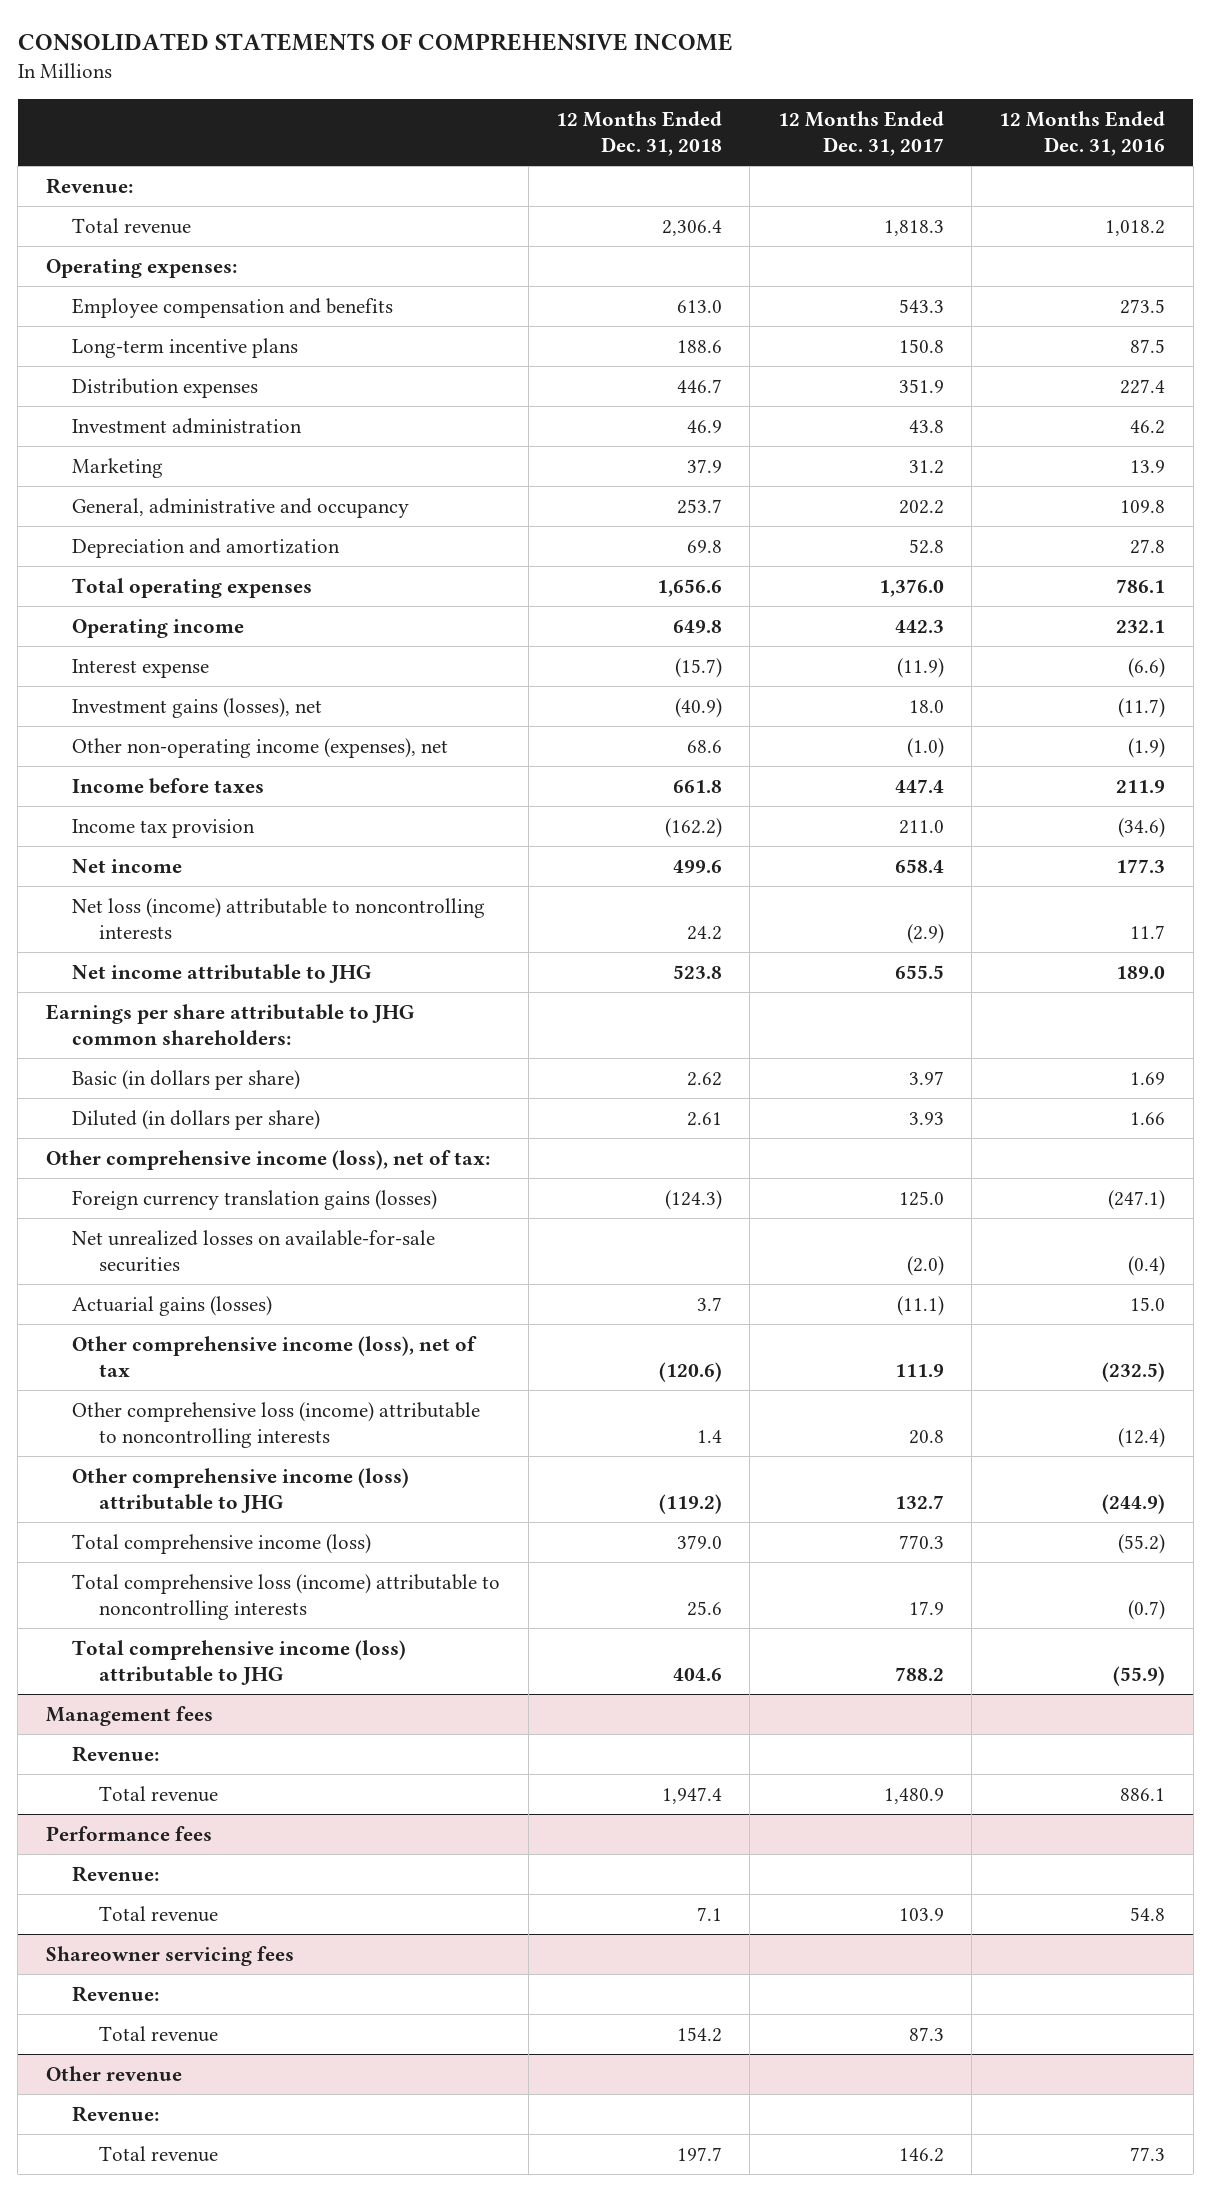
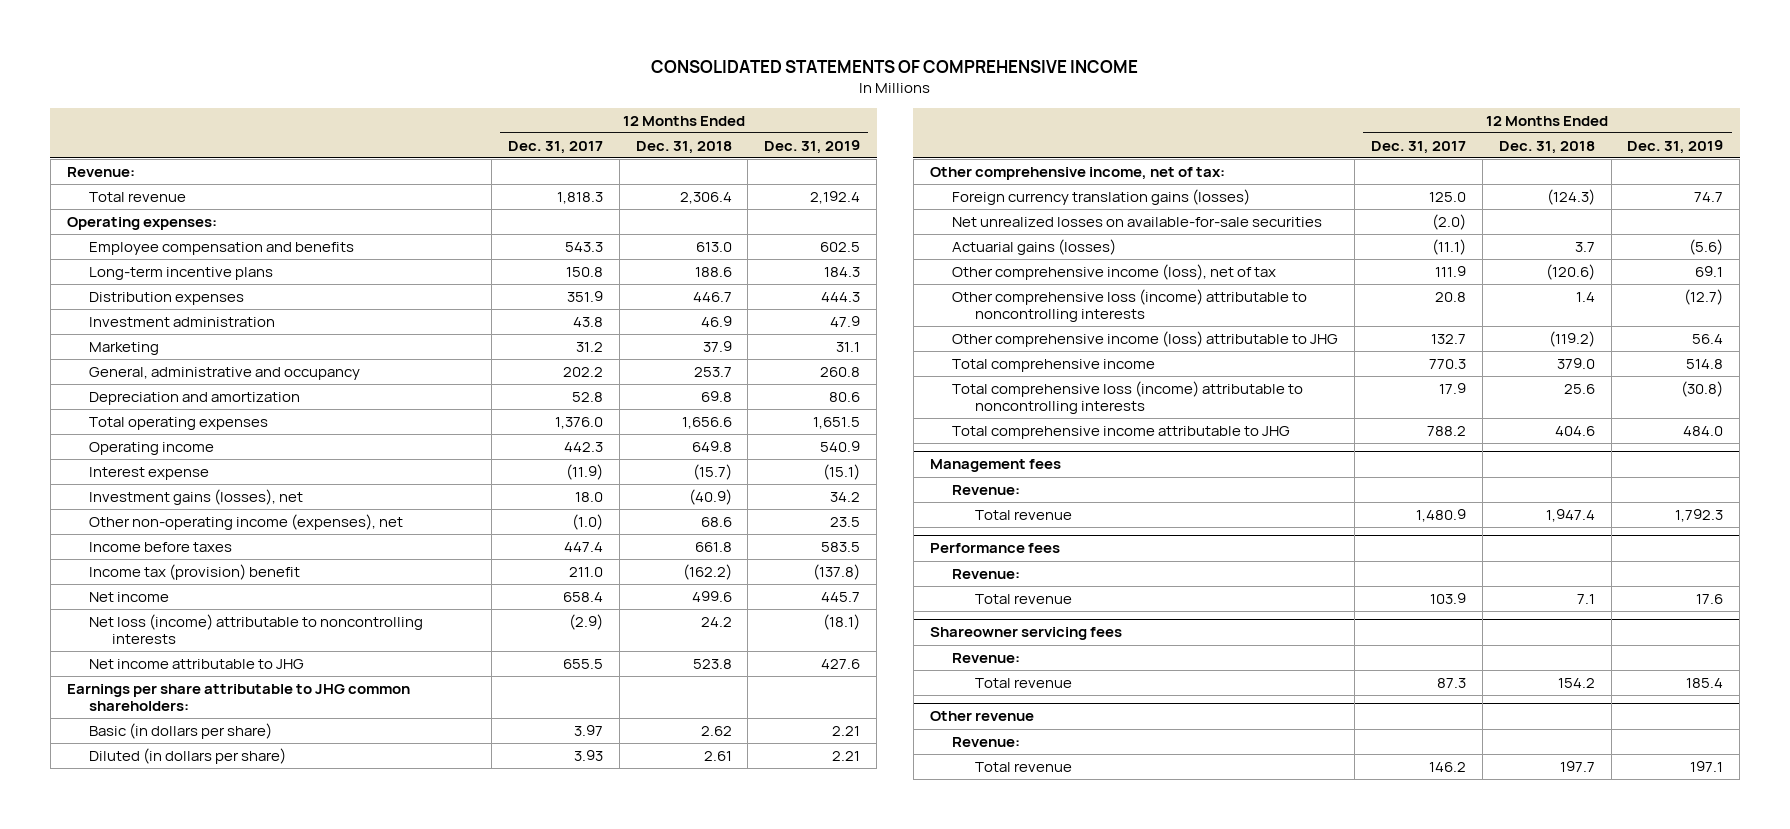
[999,110,1166,157] 12 Months Ended Dec. 31, 2016 -> none
none -> [764,139,861,154] Dec. 31, 2019
[72,818,256,838] Income tax provision -> [89,563,301,580] Income tax (provision) benefit
[45,1149,490,1170] Other comprehensive income (loss), net of tax: -> [929,166,1225,180] Other comprehensive income, net of tax:
[72,1533,372,1554] Total comprehensive income (loss) -> [952,358,1156,372] Total comprehensive income
[72,1639,407,1686] Total comprehensive income (loss) attributable to JHG -> [952,425,1291,439] Total comprehensive income attributable to JHG

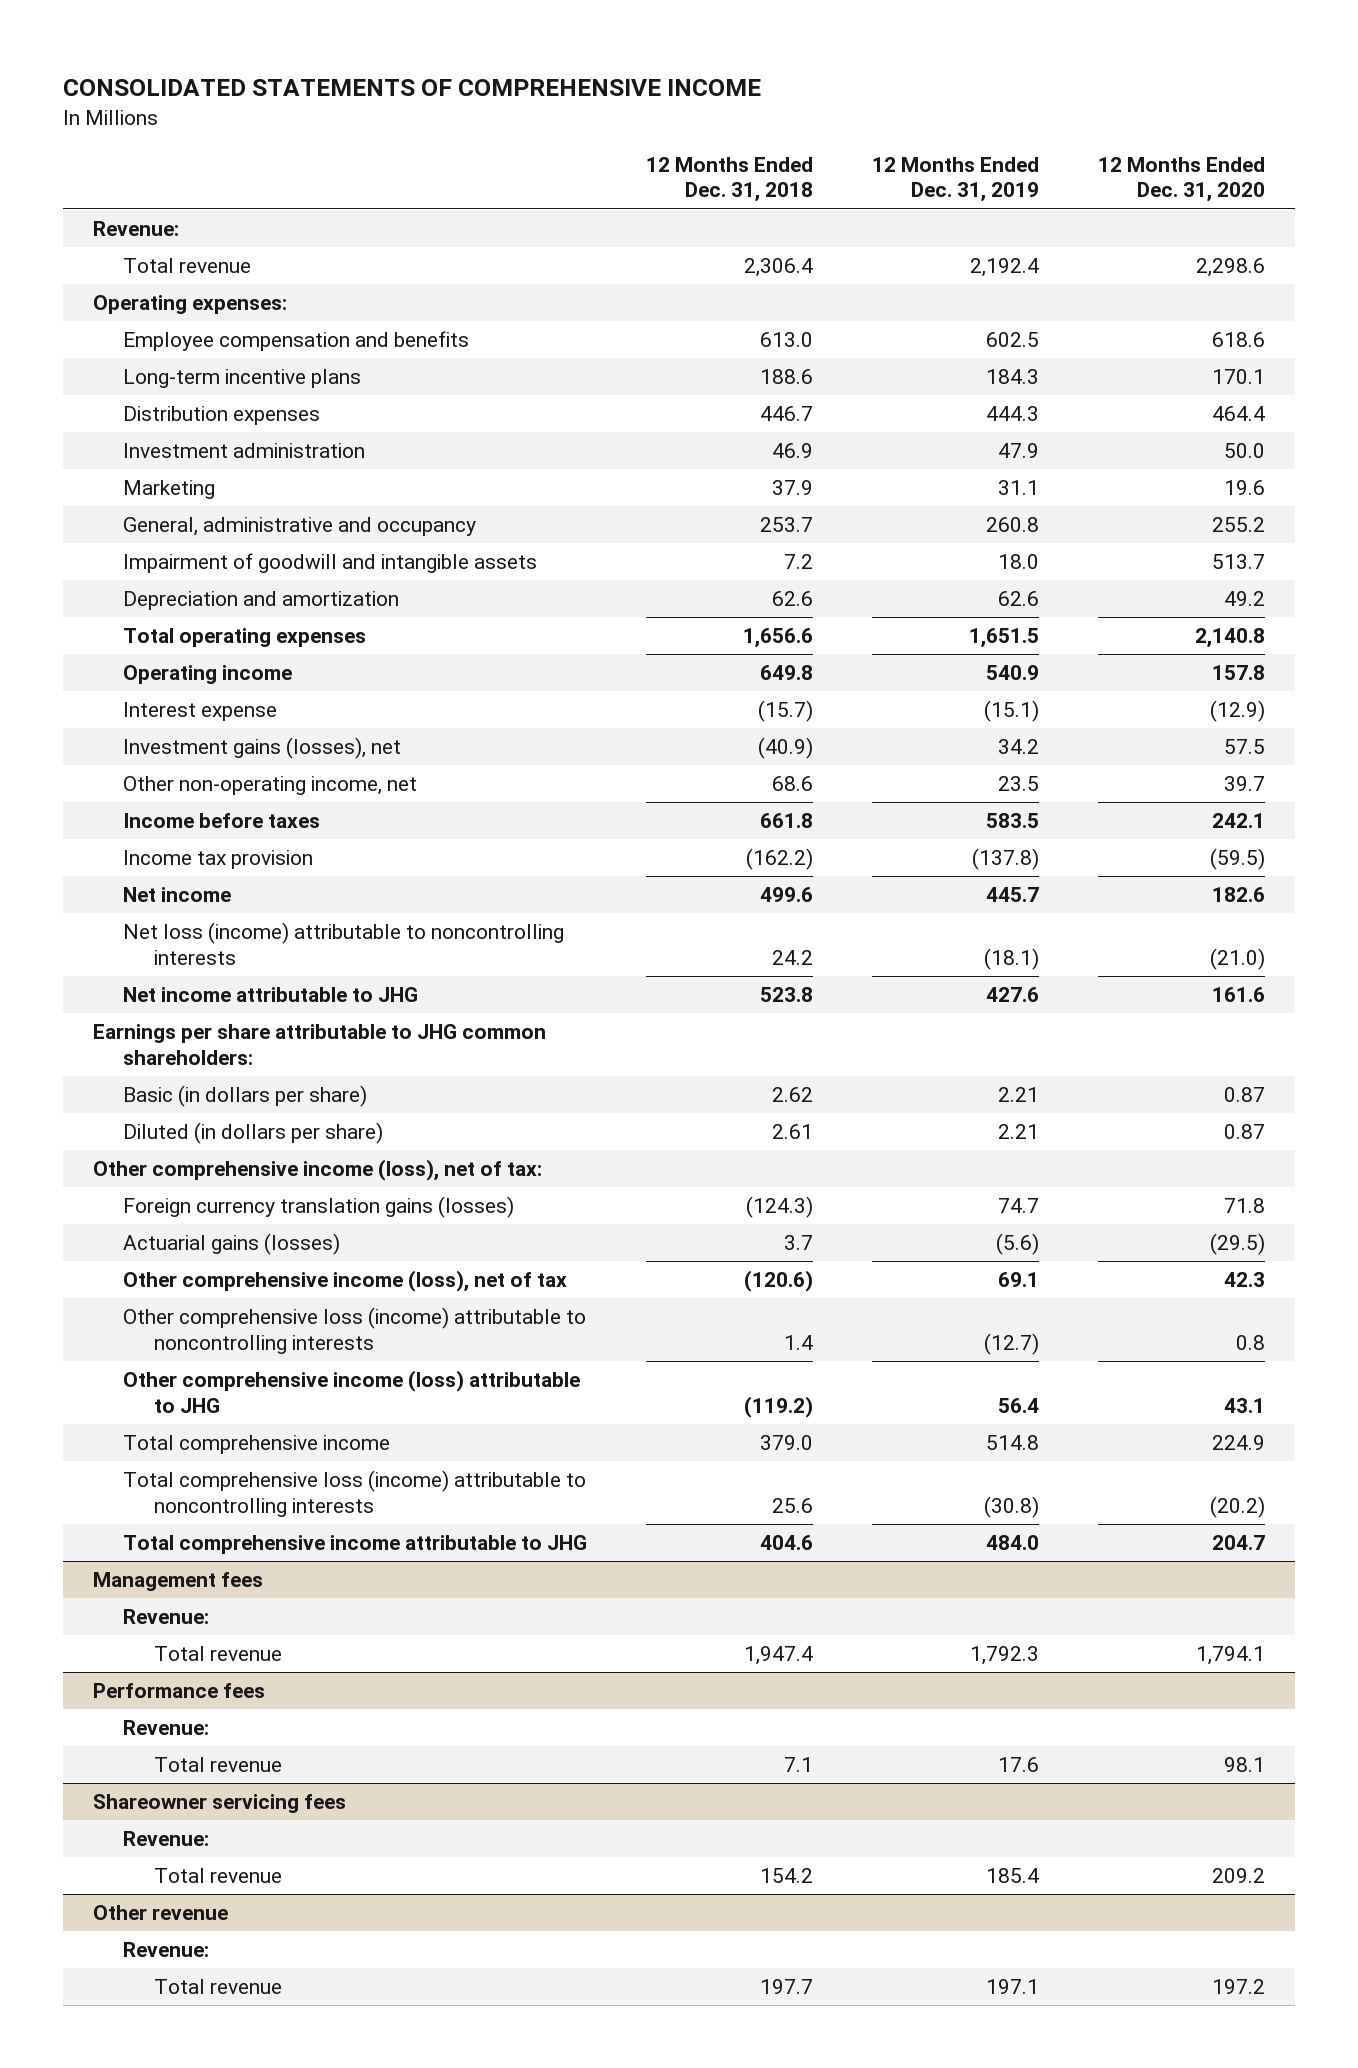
[508,140,604,154] Dec. 31, 2017 -> none
none -> [1098,156,1266,203] 12 Months Ended Dec. 31, 2020
none -> [123,553,538,574] Impairment of goodwill and intangible assets
[700,390,732,402] 69.8 -> [772,591,814,607] 62.6
[829,391,861,402] 80.6 -> [998,591,1040,607] 62.6
[89,513,404,530] Other non-operating income (expenses), net -> [123,776,418,796] Other non-operating income, net
[89,563,301,580] Income tax (provision) benefit -> [123,850,314,870] Income tax provision
[929,166,1225,180] Other comprehensive income, net of tax: -> [92,1159,542,1182] Other comprehensive income (loss), net of tax:
[952,216,1323,227] Net unrealized losses on available-for-sale securities -> none

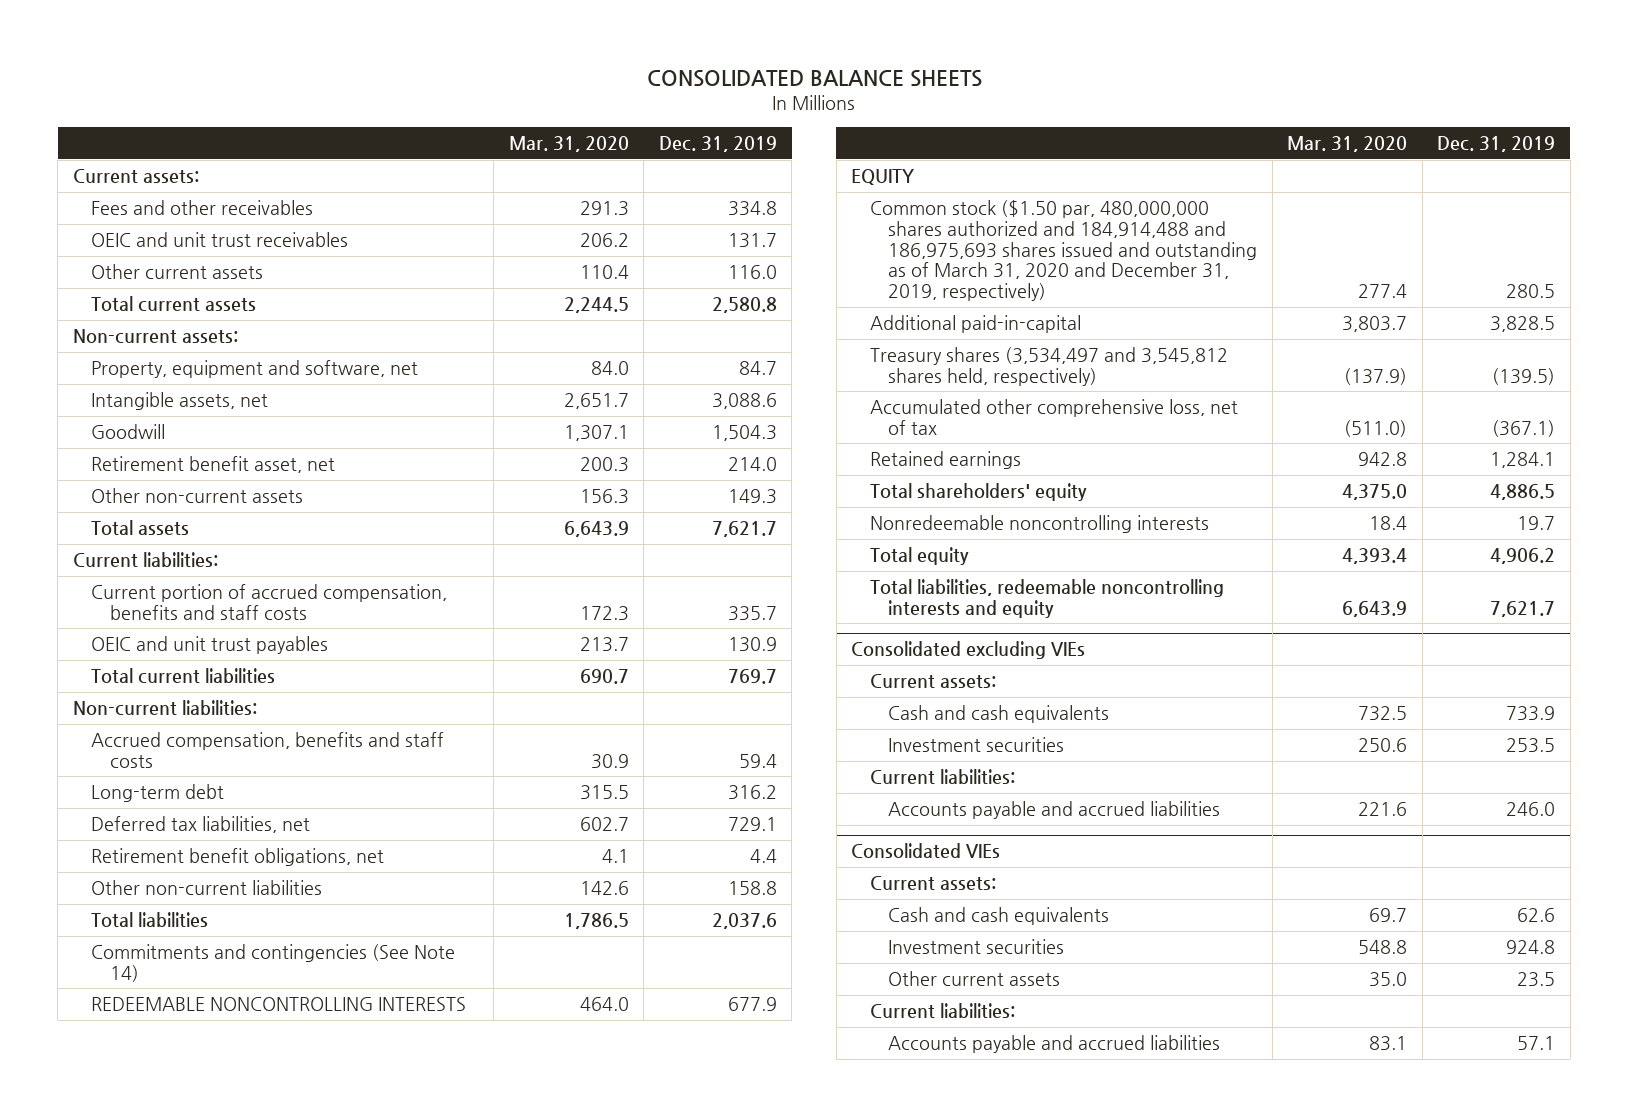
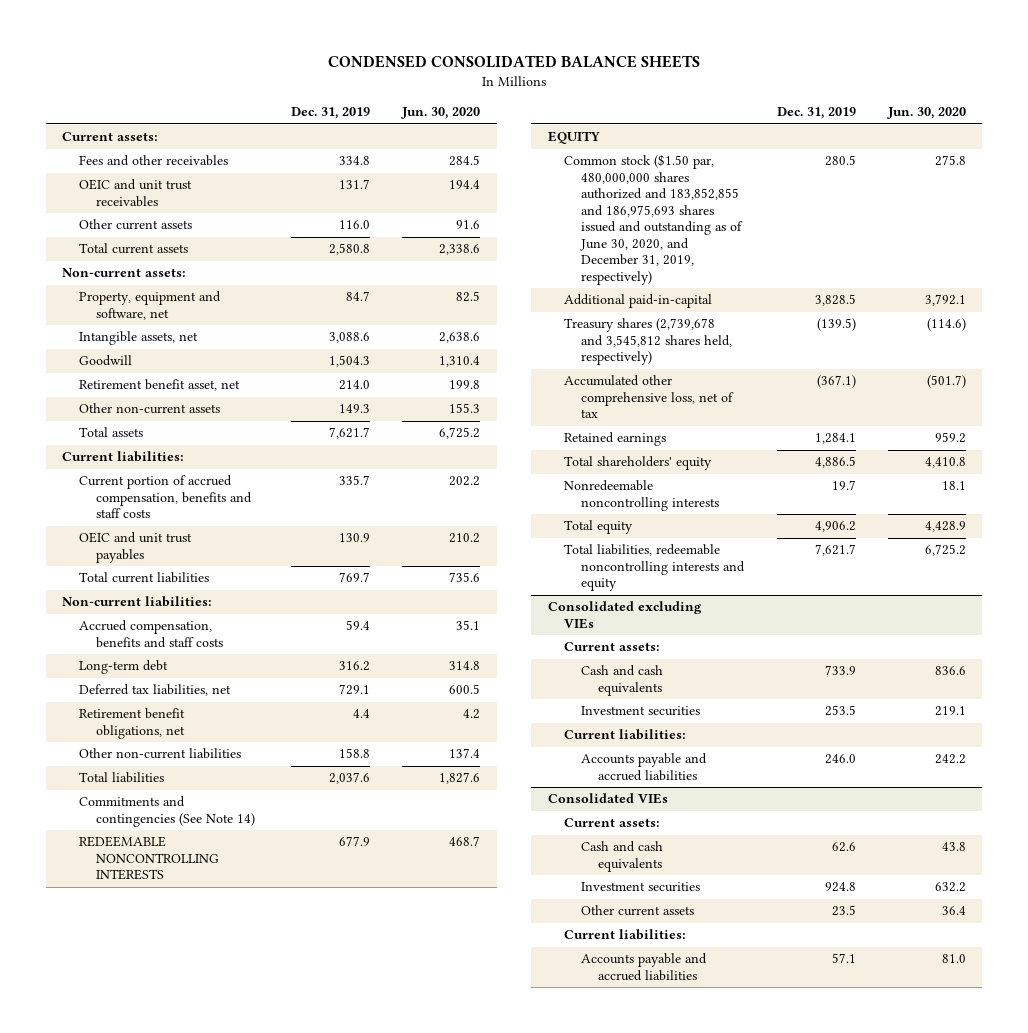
[647,70,983,88] CONSOLIDATED BALANCE SHEETS -> [328,55,701,69] CONDENSED CONSOLIDATED BALANCE SHEETS
[508,135,629,152] Mar. 31, 2020 -> none
none -> [401,107,481,120] Jun. 30, 2020
[869,200,1258,302] Common stock ($1.50 par, 480,000,000 shares authorized and 184,914,488 and 186,975,693 shares issued and outstanding as of March 31, 2020 and December 31, 2019, respectively) -> [564,154,744,285] Common stock ($1.50 par, 480,000,000 shares authorized and 183,852,855 and 186,975,693 shares issued and outstanding as of June 30, 2020, and December 31, 2019, respectively)
[869,347,1228,386] Treasury shares (3,534,497 and 3,545,812 shares held, respectively) -> [564,318,733,366] Treasury shares (2,739,678 and 3,545,812 shares held, respectively)

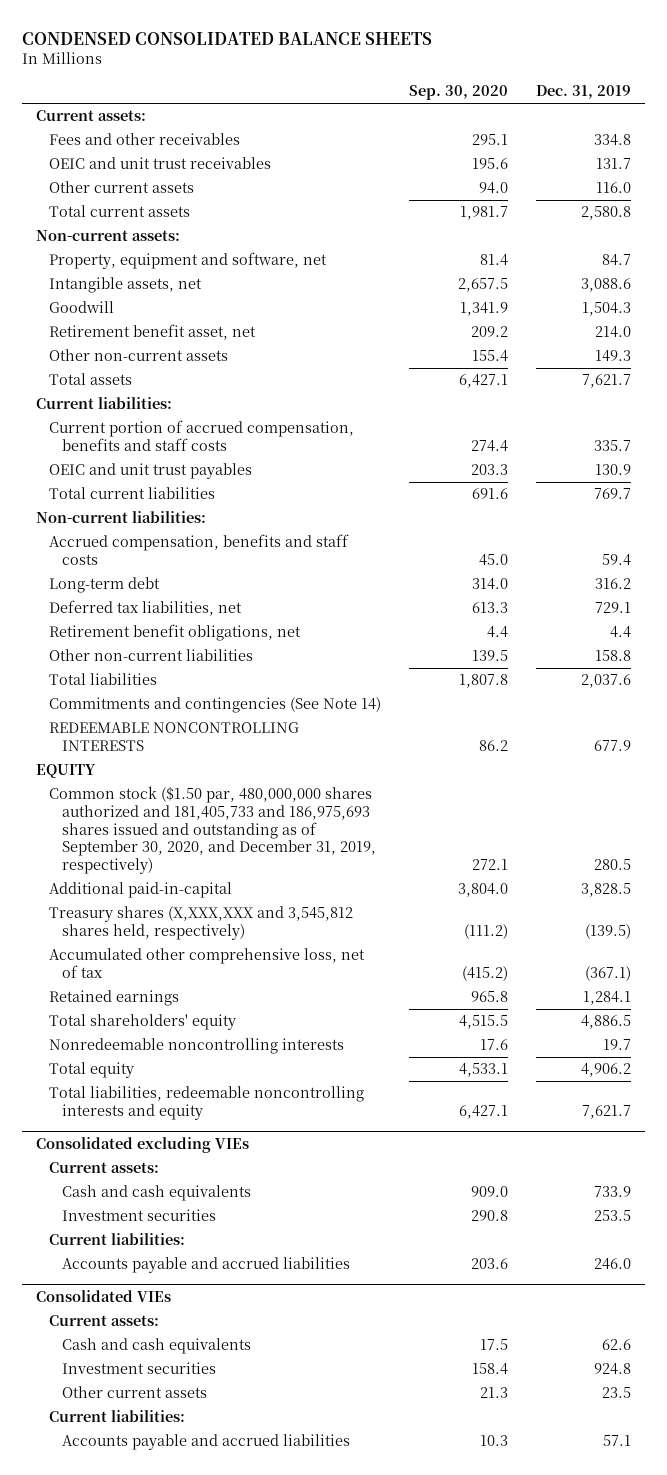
[401,107,481,120] Jun. 30, 2020 -> none
none -> [409,85,509,101] Sep. 30, 2020
[564,154,744,285] Common stock ($1.50 par, 480,000,000 shares authorized and 183,852,855 and 186,975,693 shares issued and outstanding as of June 30, 2020, and December 31, 2019, respectively) -> [49,786,377,875] Common stock ($1.50 par, 480,000,000 shares authorized and 181,405,733 and 186,975,693 shares issued and outstanding as of September 30, 2020, and December 31, 2019, respectively)
[564,318,733,366] Treasury shares (2,739,678 and 3,545,812 shares held, respectively) -> [49,906,354,941] Treasury shares (X,XXX,XXX and 3,545,812 shares held, respectively)

